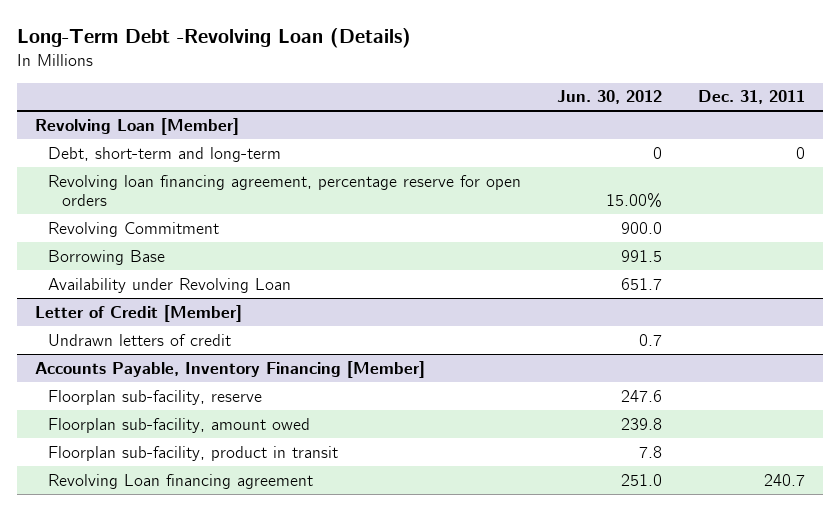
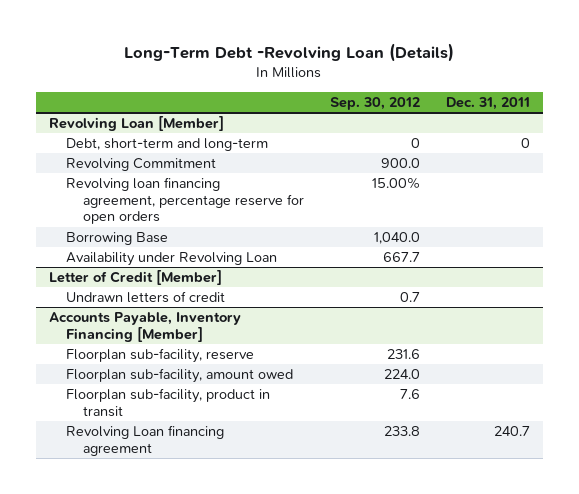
[557,90,663,105] Jun. 30, 2012 -> none
none -> [330,96,421,110] Sep. 30, 2012
[48,174,522,207] Revolving loan financing agreement, percentage reserve for open orders -> [65,177,305,225] Revolving loan financing agreement, percentage reserve for open orders

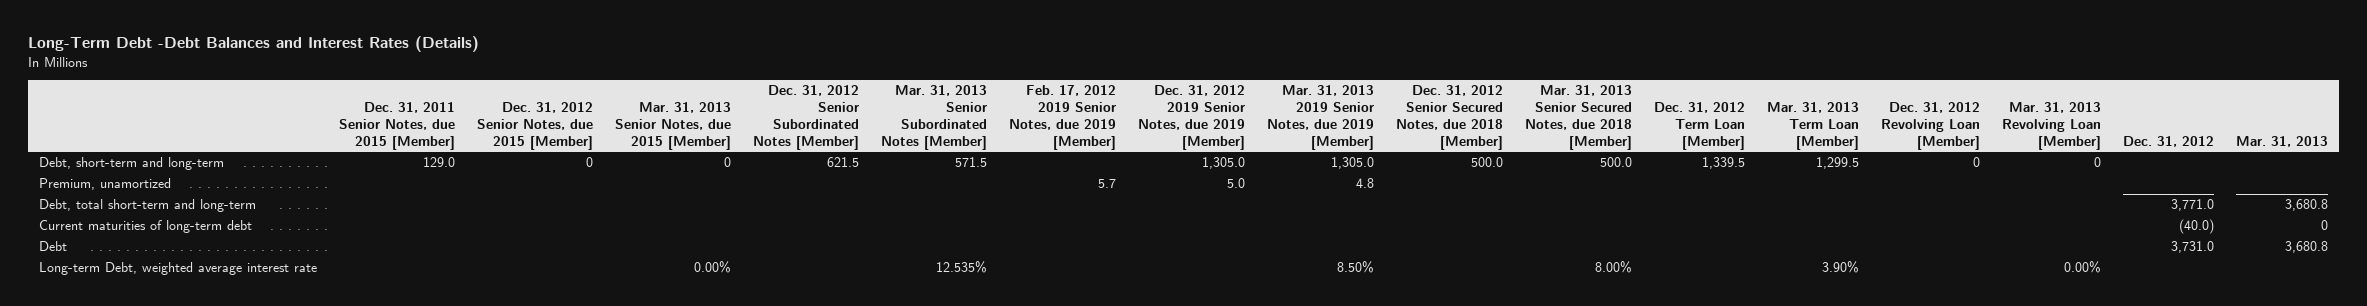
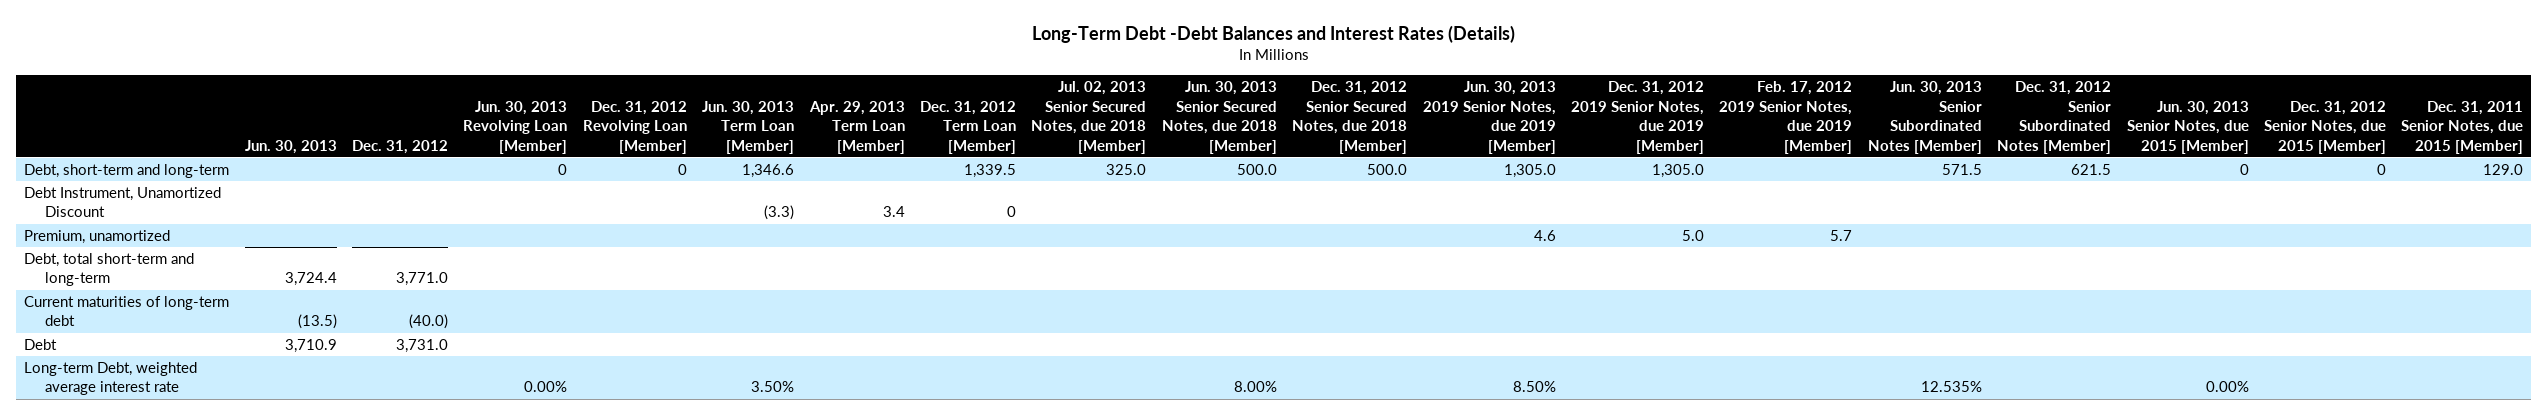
[614,102,731,150] Mar. 31, 2013 Senior Notes, due 2015 [Member] -> none
[880,85,987,150] Mar. 31, 2013 Senior Subordinated Notes [Member] -> none
[1266,85,1374,150] Mar. 31, 2013 2019 Senior Notes, due 2019 [Member] -> none
[1525,85,1633,150] Mar. 31, 2013 Senior Secured Notes, due 2018 [Member] -> none
[1767,102,1860,150] Mar. 31, 2013 Term Loan [Member] -> none
[2002,102,2102,150] Mar. 31, 2013 Revolving Loan [Member] -> none
[2236,135,2329,147] Mar. 31, 2013 -> none
none -> [244,139,337,154] Jun. 30, 2013
none -> [463,100,568,154] Jun. 30, 2013 Revolving Loan [Member]
none -> [702,100,795,154] Jun. 30, 2013 Term Loan [Member]
none -> [808,100,905,154] Apr. 29, 2013 Term Loan [Member]
none -> [1031,81,1147,154] Jul. 02, 2013 Senior Secured Notes, due 2018 [Member]
none -> [1161,81,1277,154] Jun. 30, 2013 Senior Secured Notes, due 2018 [Member]
none -> [1422,81,1556,154] Jun. 30, 2013 2019 Senior Notes, due 2019 [Member]
none -> [1867,81,1982,154] Jun. 30, 2013 Senior Subordinated Notes [Member]
none -> [2126,100,2249,154] Jun. 30, 2013 Senior Notes, due 2015 [Member]
none -> [24,187,222,218] Debt Instrument, Unamortized Discount

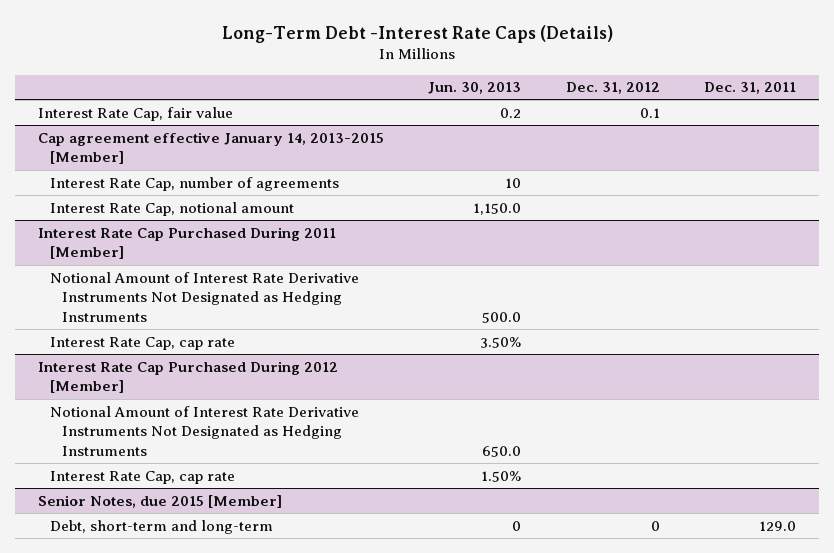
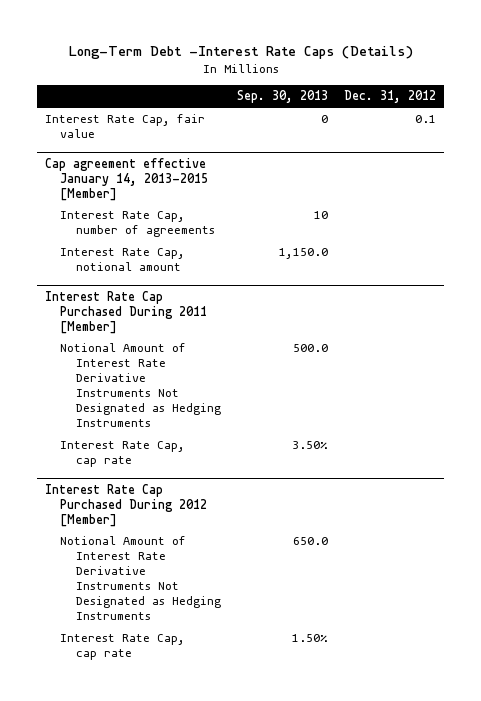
[428,82,522,95] Jun. 30, 2013 -> none
[704,82,797,95] Dec. 31, 2011 -> none
none -> [236,90,328,104] Sep. 30, 2013
[37,494,282,508] Senior Notes, due 2015 [Member] -> none
[49,519,273,534] Debt, short-term and long-term -> none

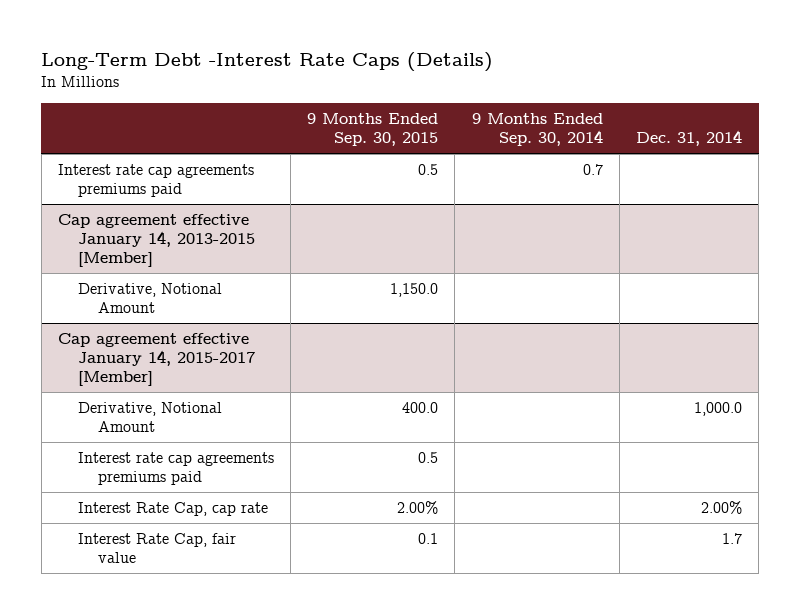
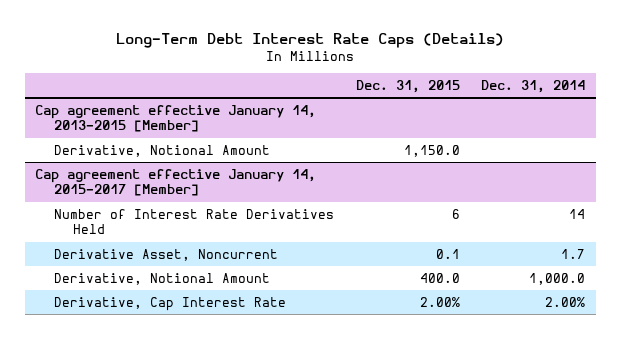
[41,51,494,72] Long-Term Debt -Interest Rate Caps (Details) -> [116,32,505,48] Long-Term Debt Interest Rate Caps (Details)
[307,112,439,147] 9 Months Ended Sep. 30, 2015 -> none
[471,112,603,147] 9 Months Ended Sep. 30, 2014 -> none
none -> [355,79,460,93] Dec. 31, 2015
[57,163,254,198] Interest rate cap agreements premiums paid -> none
none -> [54,208,335,235] Number of Interest Rate Derivatives Held
none -> [54,248,279,261] Derivative Asset, Noncurrent
[78,451,275,486] Interest rate cap agreements premiums paid -> none
[78,532,237,564] Interest Rate Cap, fair value -> none
[78,501,269,516] Interest Rate Cap, cap rate -> [54,296,287,311] Derivative, Cap Interest Rate

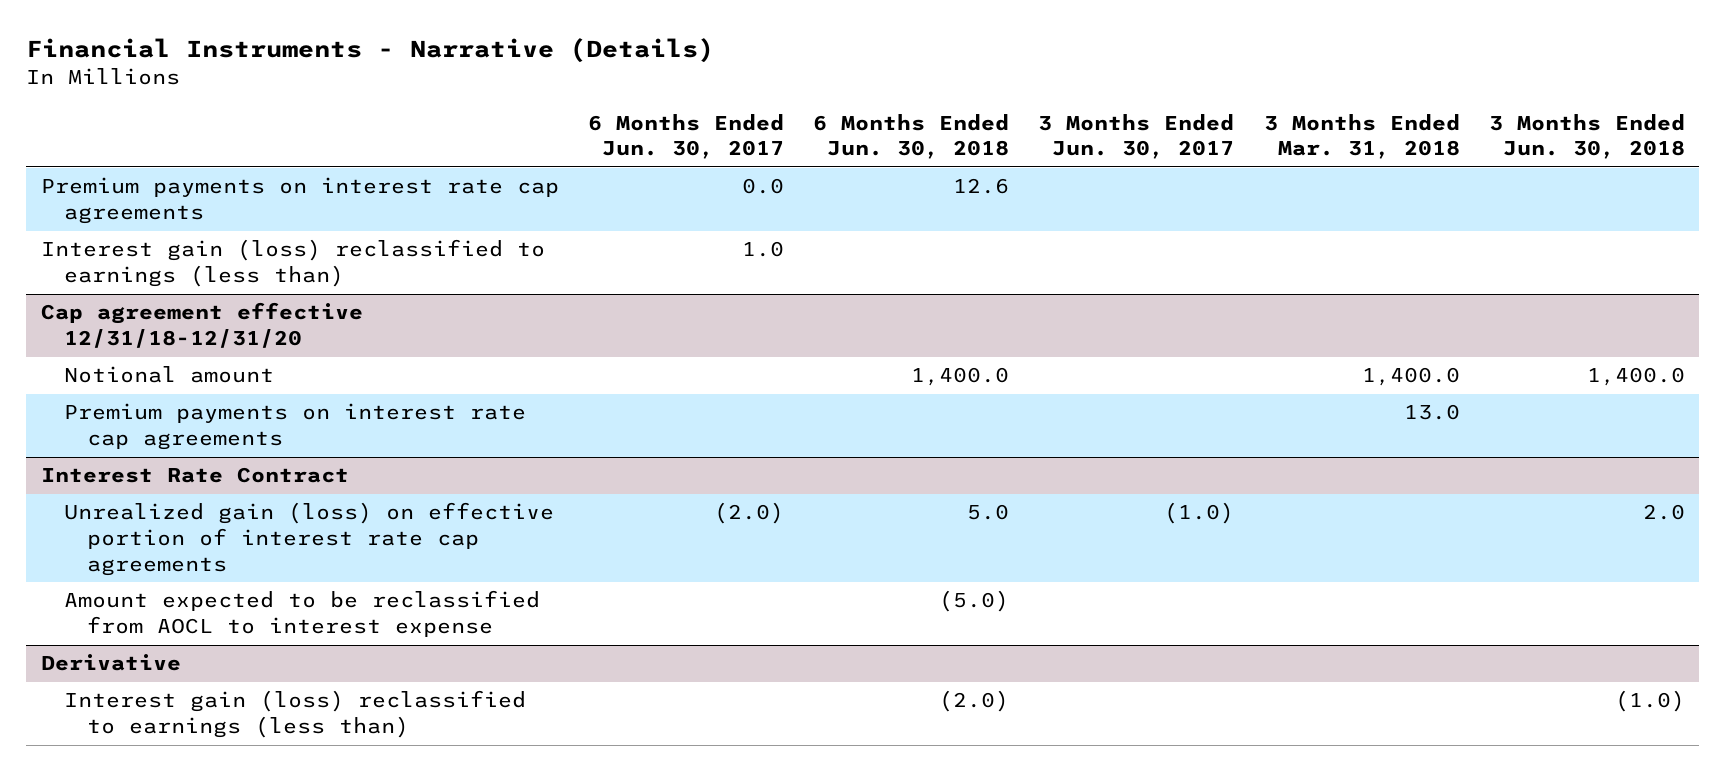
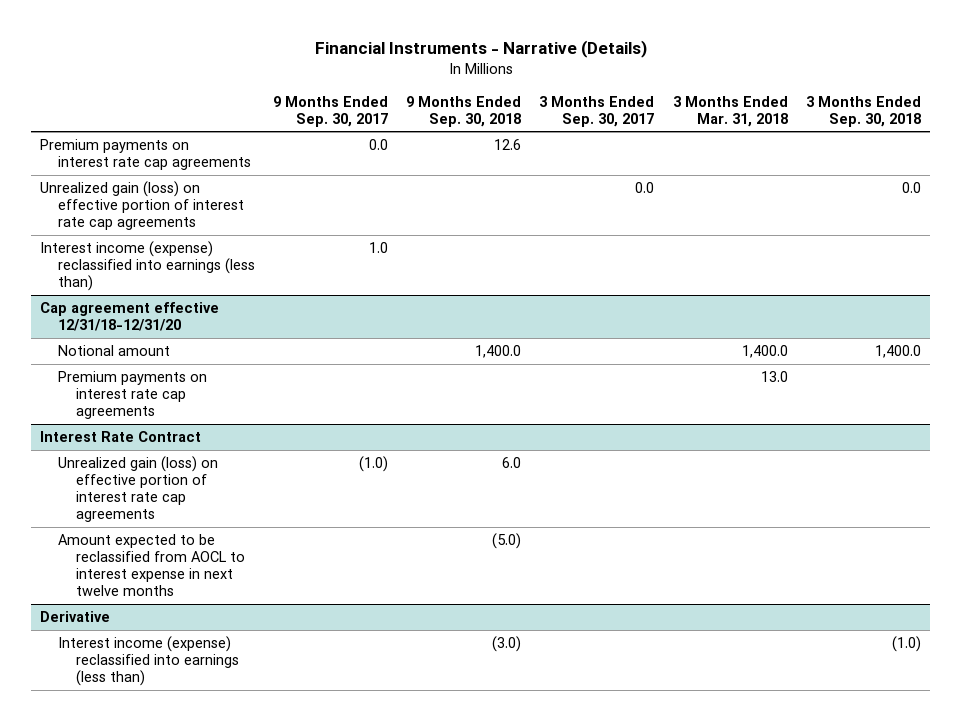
[587,113,784,160] 6 Months Ended Jun. 30, 2017 -> none
[813,113,1010,160] 6 Months Ended Jun. 30, 2018 -> none
[1038,113,1235,160] 3 Months Ended Jun. 30, 2017 -> none
[1488,113,1685,160] 3 Months Ended Jun. 30, 2018 -> none
none -> [273,95,389,127] 9 Months Ended Sep. 30, 2017
none -> [406,95,522,127] 9 Months Ended Sep. 30, 2018
none -> [539,95,655,127] 3 Months Ended Sep. 30, 2017
none -> [805,95,921,127] 3 Months Ended Sep. 30, 2018
none -> [40,181,245,231] Unrealized gain (loss) on effective portion of interest rate cap agreements
[40,239,545,288] Interest gain (loss) reclassified to earnings (less than) -> [40,241,256,292] Interest income (expense) reclassified into earnings (less than)
[63,590,540,638] Amount expected to be reclassified from AOCL to interest expense -> [58,534,245,597] Amount expected to be reclassified from AOCL to interest expense in next twelve months
[63,690,526,739] Interest gain (loss) reclassified to earnings (less than) -> [58,636,239,687] Interest income (expense) reclassified into earnings (less than)

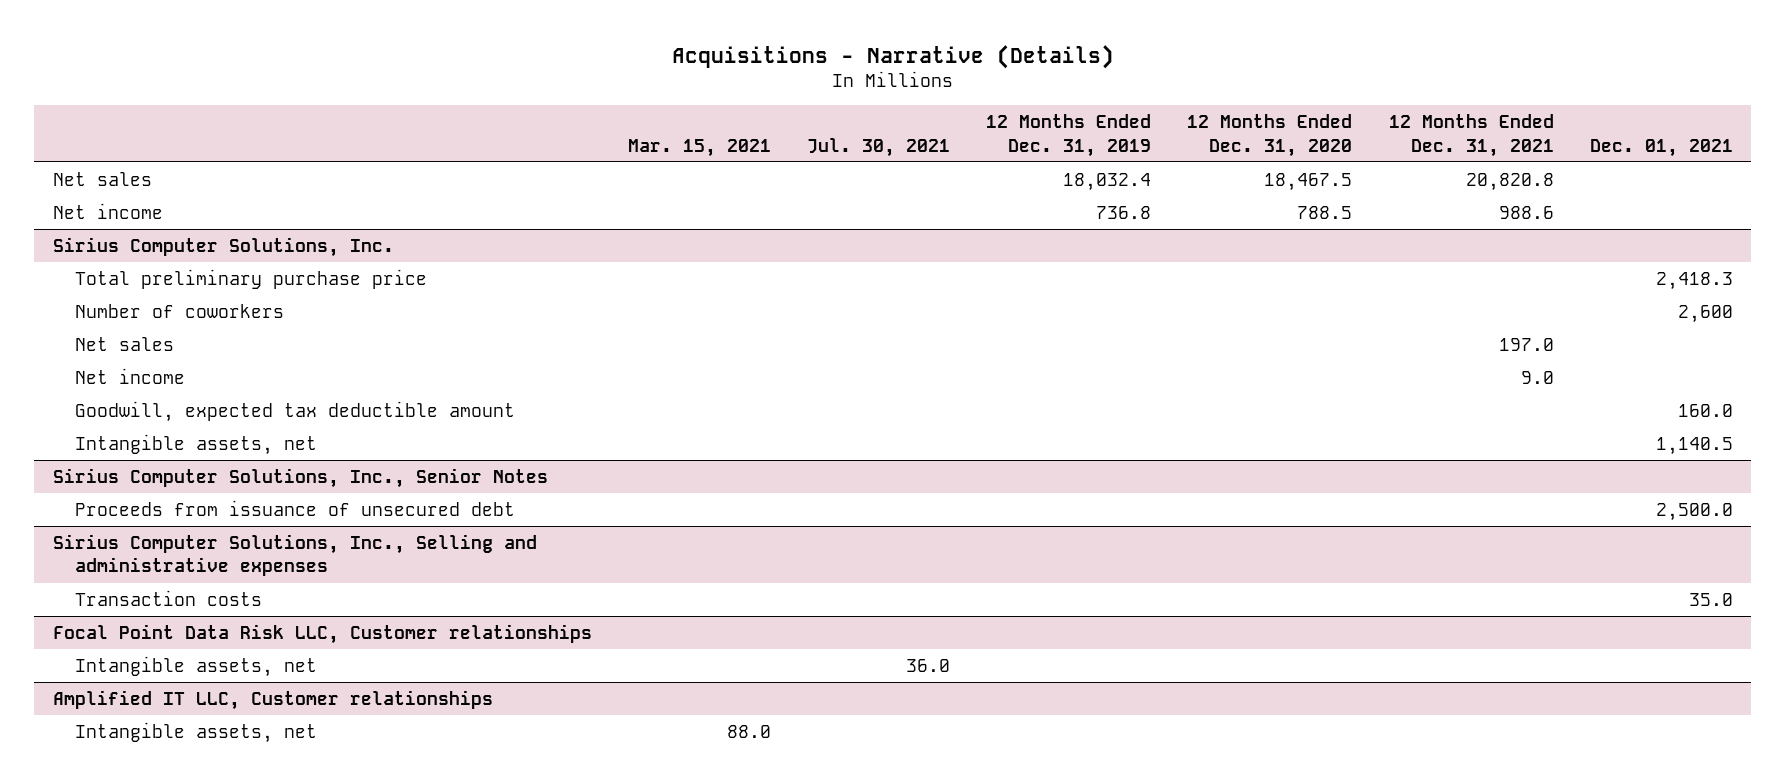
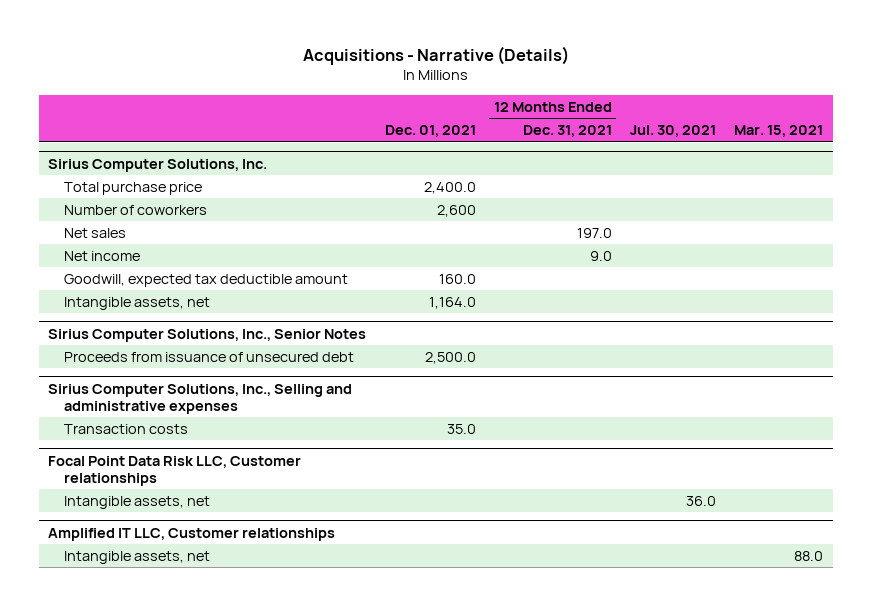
[986,114,1152,157] 12 Months Ended Dec. 31, 2019 -> none
[1187,114,1353,157] 12 Months Ended Dec. 31, 2020 -> none
[52,172,152,187] Net sales -> none
[52,203,163,220] Net income -> none
[75,269,428,290] Total preliminary purchase price -> [64,181,203,195] Total purchase price
[1655,272,1733,291] 2,418.3 -> [423,181,476,194] 2,400.0
[1655,437,1733,456] 1,140.5 -> [428,296,476,309] 1,164.0

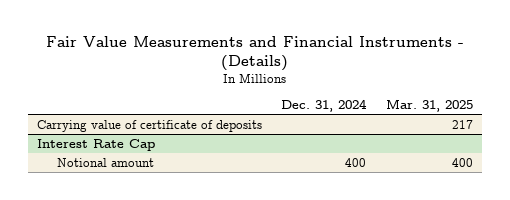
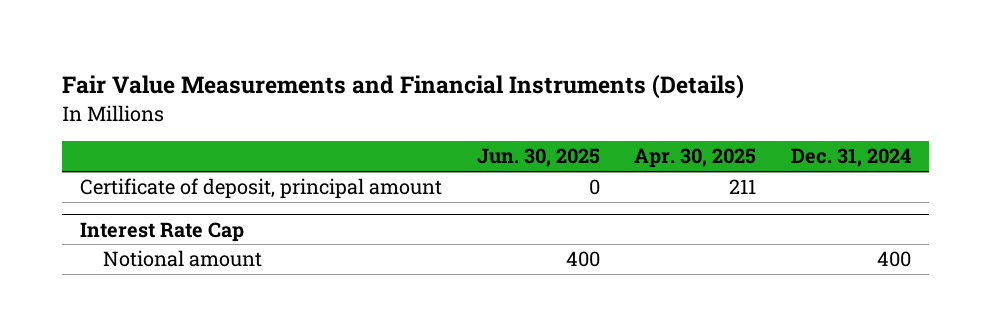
[45,36,464,72] Fair Value Measurements and Financial Instruments - (Details) -> [62,74,745,100] Fair Value Measurements and Financial Instruments (Details)
[385,99,473,113] Mar. 31, 2025 -> none
none -> [476,148,600,168] Jun. 30, 2025
none -> [634,148,757,169] Apr. 30, 2025
[37,119,263,132] Carrying value of certificate of deposits -> [79,178,442,200] Certificate of deposit, principal amount

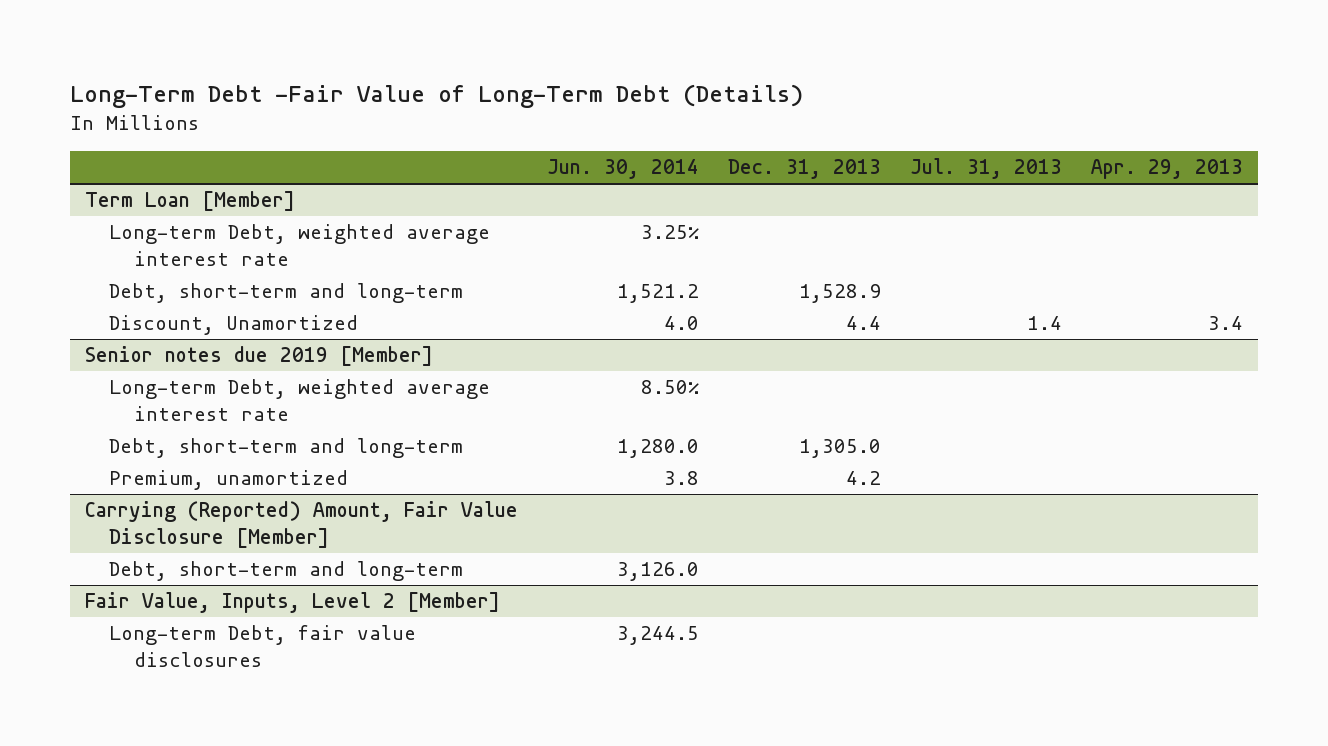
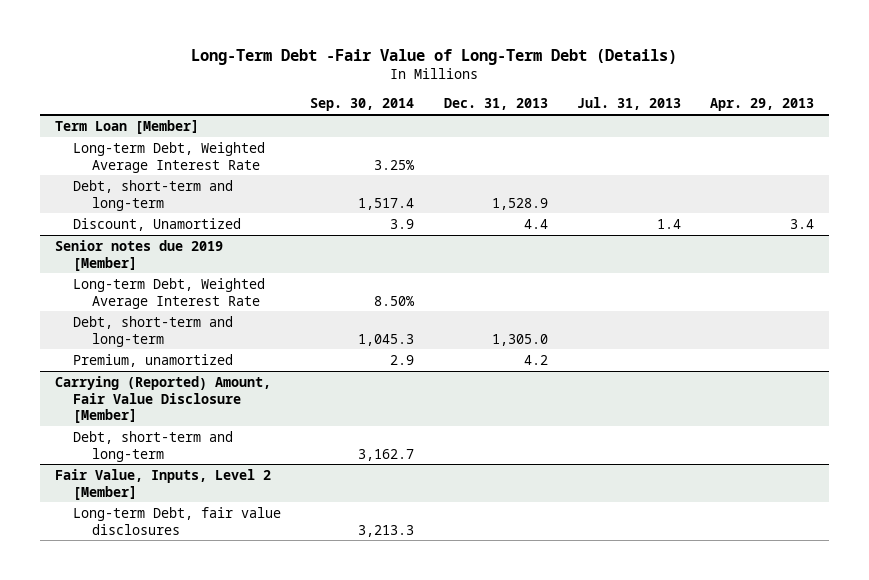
[546,158,699,179] Jun. 30, 2014 -> none
none -> [310,98,415,112] Sep. 30, 2014
[109,224,491,266] Long-term Debt, weighted average interest rate -> [73,141,266,173] Long-term Debt, Weighted Average Interest Rate
[109,379,491,421] Long-term Debt, weighted average interest rate -> [73,277,266,309] Long-term Debt, Weighted Average Interest Rate

